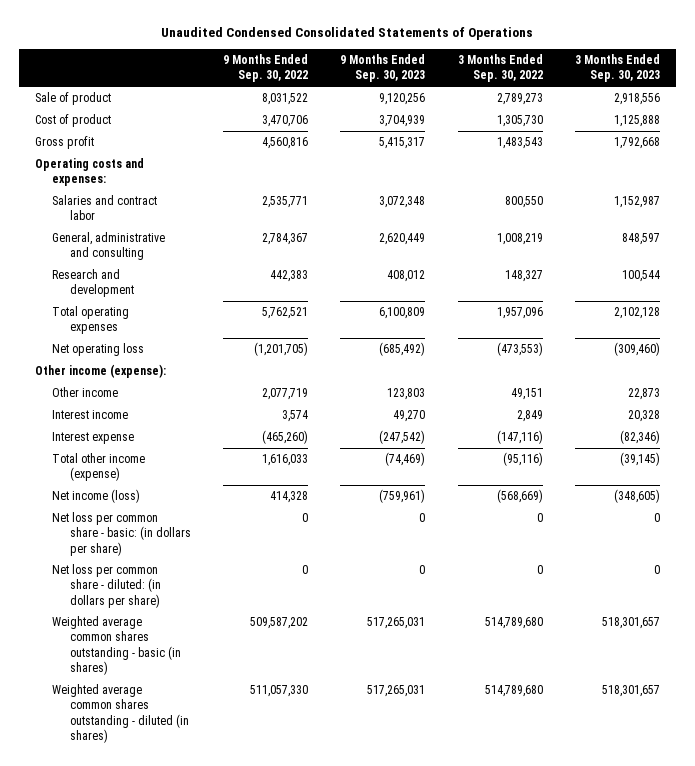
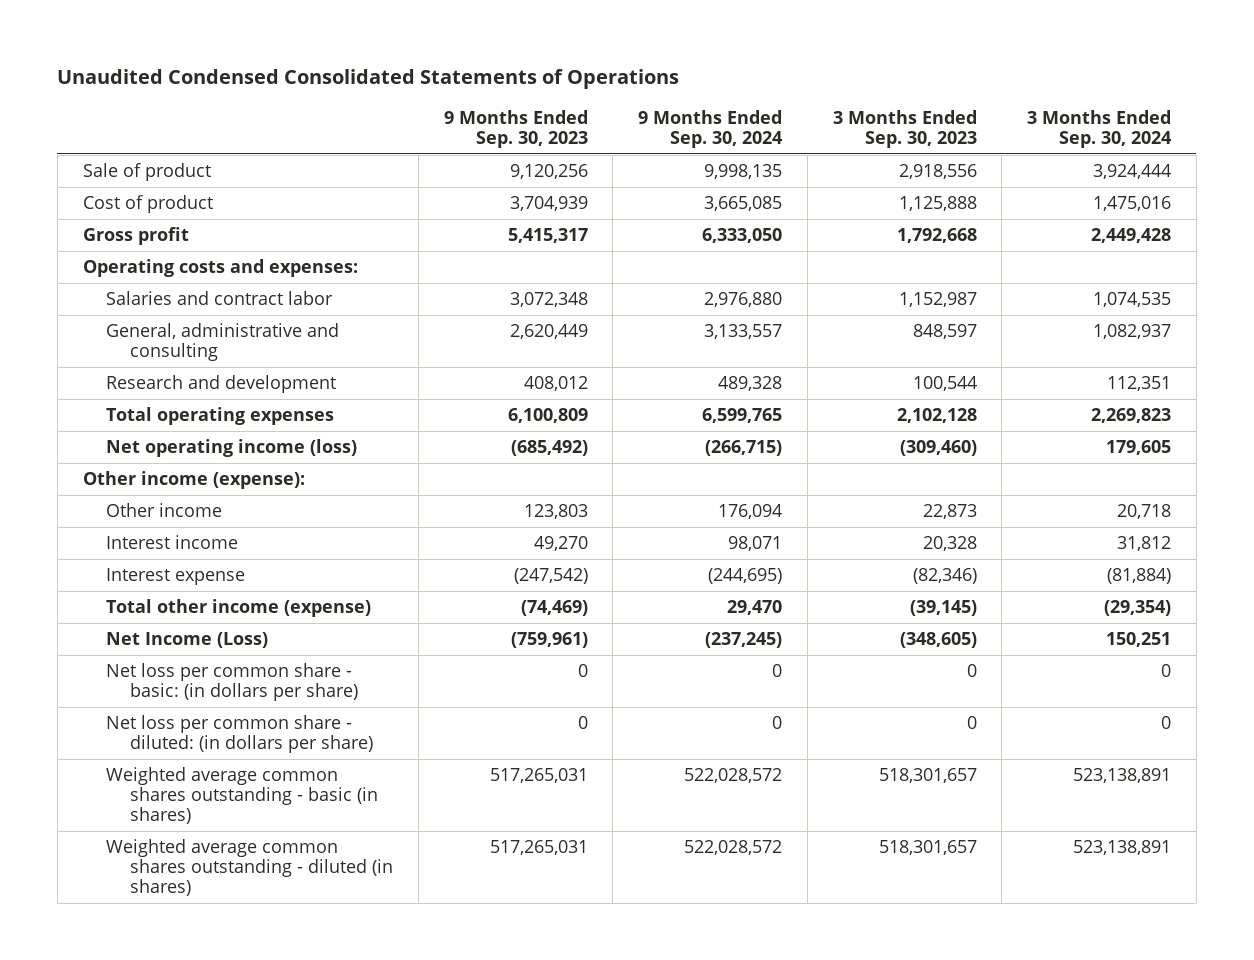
[223,54,309,83] 9 Months Ended Sep. 30, 2022 -> none
[457,54,543,83] 3 Months Ended Sep. 30, 2022 -> none
none -> [638,109,783,148] 9 Months Ended Sep. 30, 2024
none -> [1027,109,1172,148] 3 Months Ended Sep. 30, 2024
[52,343,145,357] Net operating loss -> [106,438,358,457] Net operating income (loss)
[52,489,141,504] Net income (loss) -> [106,631,269,648] Net Income (Loss)

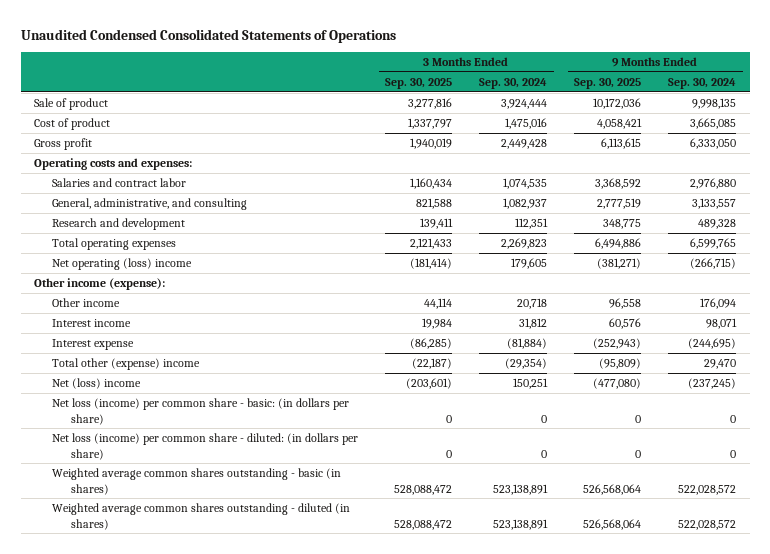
[443,109,588,148] 9 Months Ended Sep. 30, 2023 -> none
[832,109,977,148] 3 Months Ended Sep. 30, 2023 -> none
none -> [385,77,453,89] Sep. 30, 2025
none -> [574,77,642,89] Sep. 30, 2025
[106,322,340,362] General, administrative and consulting -> [52,198,248,211] General, administrative, and consulting
[106,438,358,457] Net operating income (loss) -> [52,258,193,271] Net operating (loss) income
[106,598,372,617] Total other income (expense) -> [52,358,201,371] Total other (expense) income
[106,631,269,648] Net Income (Loss) -> [52,378,142,390] Net (loss) income
[106,662,359,702] Net loss per common share - basic: (in dollars per share) -> [52,398,350,425] Net loss (income) per common share - basic: (in dollars per share)
[106,714,374,754] Net loss per common share - diluted: (in dollars per share) -> [52,433,359,460] Net loss (income) per common share - diluted: (in dollars per share)

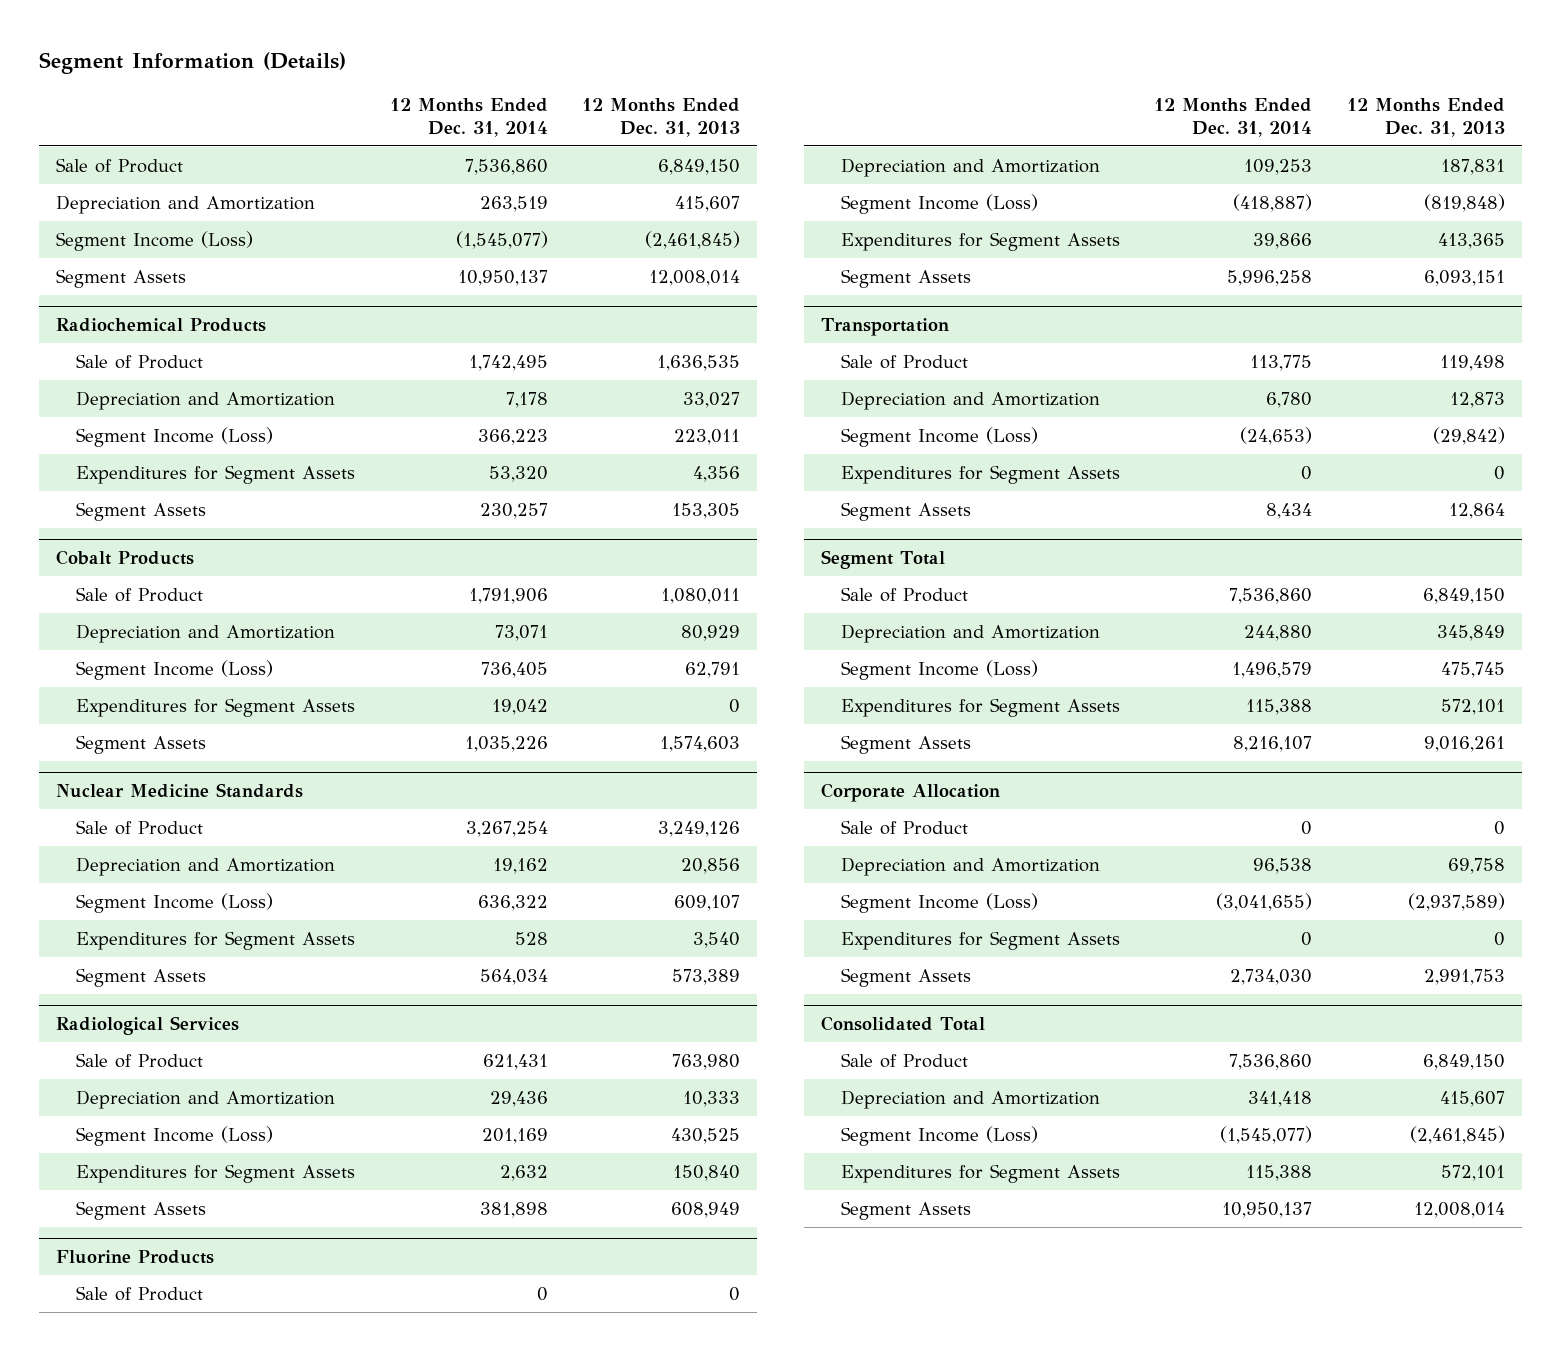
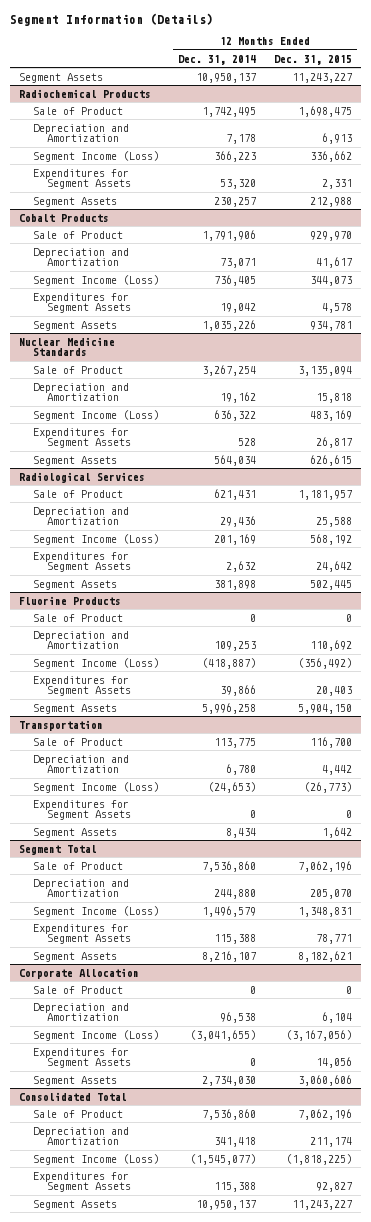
[582,98,741,138] 12 Months Ended Dec. 31, 2013 -> none
none -> [274,54,353,65] Dec. 31, 2015
[56,157,184,173] Sale of Product -> none
[56,194,316,214] Depreciation and Amortization -> none
[56,230,254,251] Segment Income (Loss) -> none

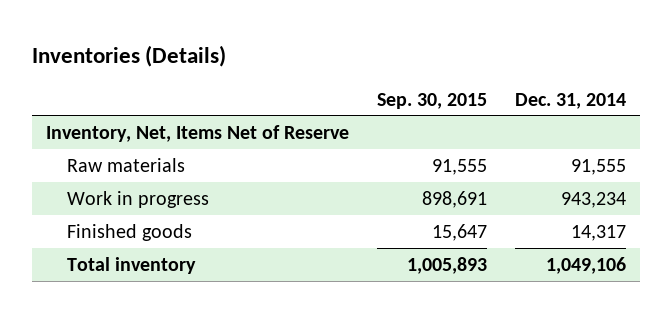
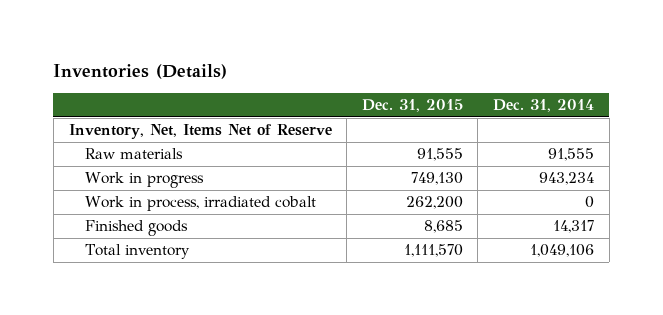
[376,92,487,109] Sep. 30, 2015 -> none
none -> [361,99,463,113] Dec. 31, 2015
none -> [84,196,316,212] Work in process, irradiated cobalt

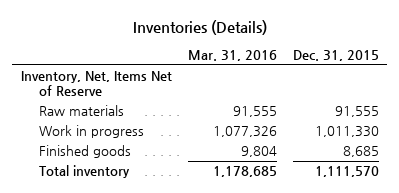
[493,99,595,113] Dec. 31, 2014 -> none
none -> [187,50,277,62] Mar. 31, 2016
[84,196,316,212] Work in process, irradiated cobalt -> none
[410,172,463,186] 749,130 -> [314,126,379,138] 1,011,330

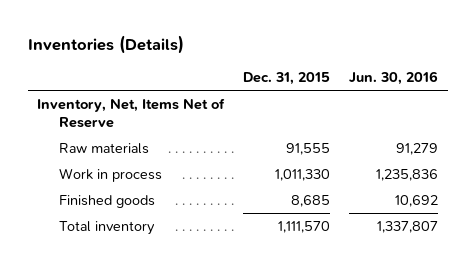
[187,50,277,62] Mar. 31, 2016 -> none
none -> [349,71,439,86] Jun. 30, 2016
[38,125,144,139] Work in progress -> [59,167,163,182] Work in process

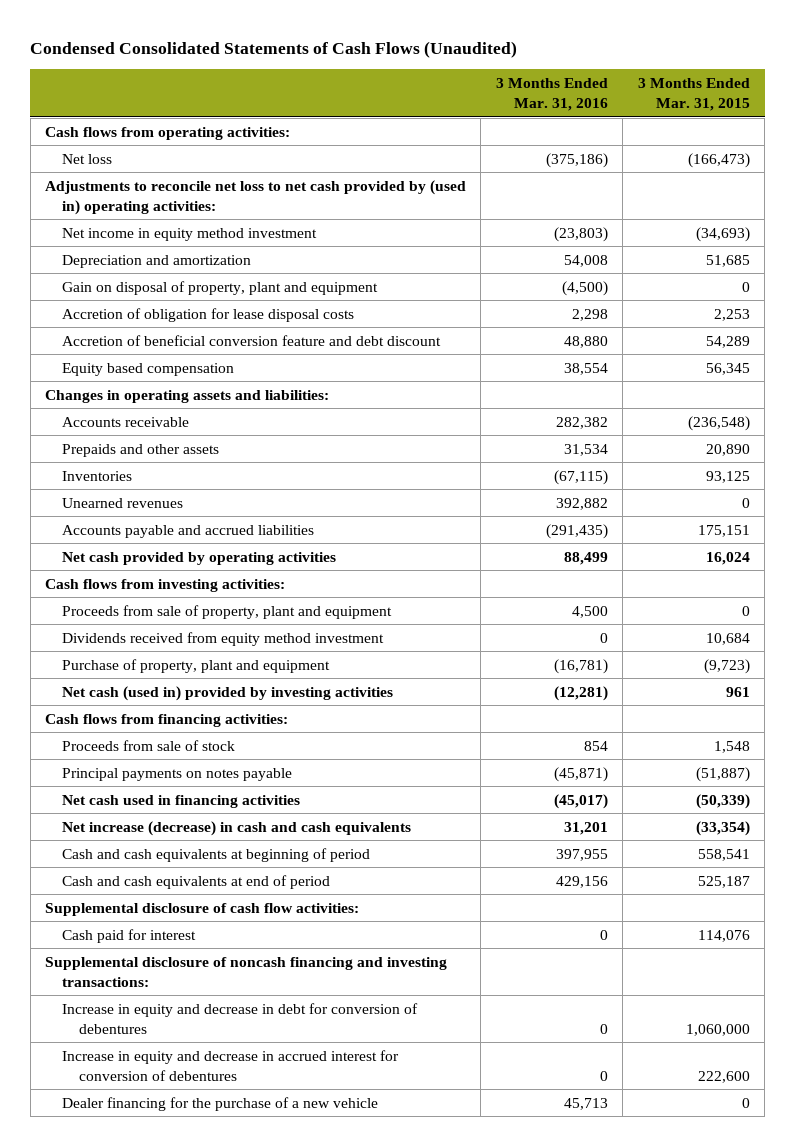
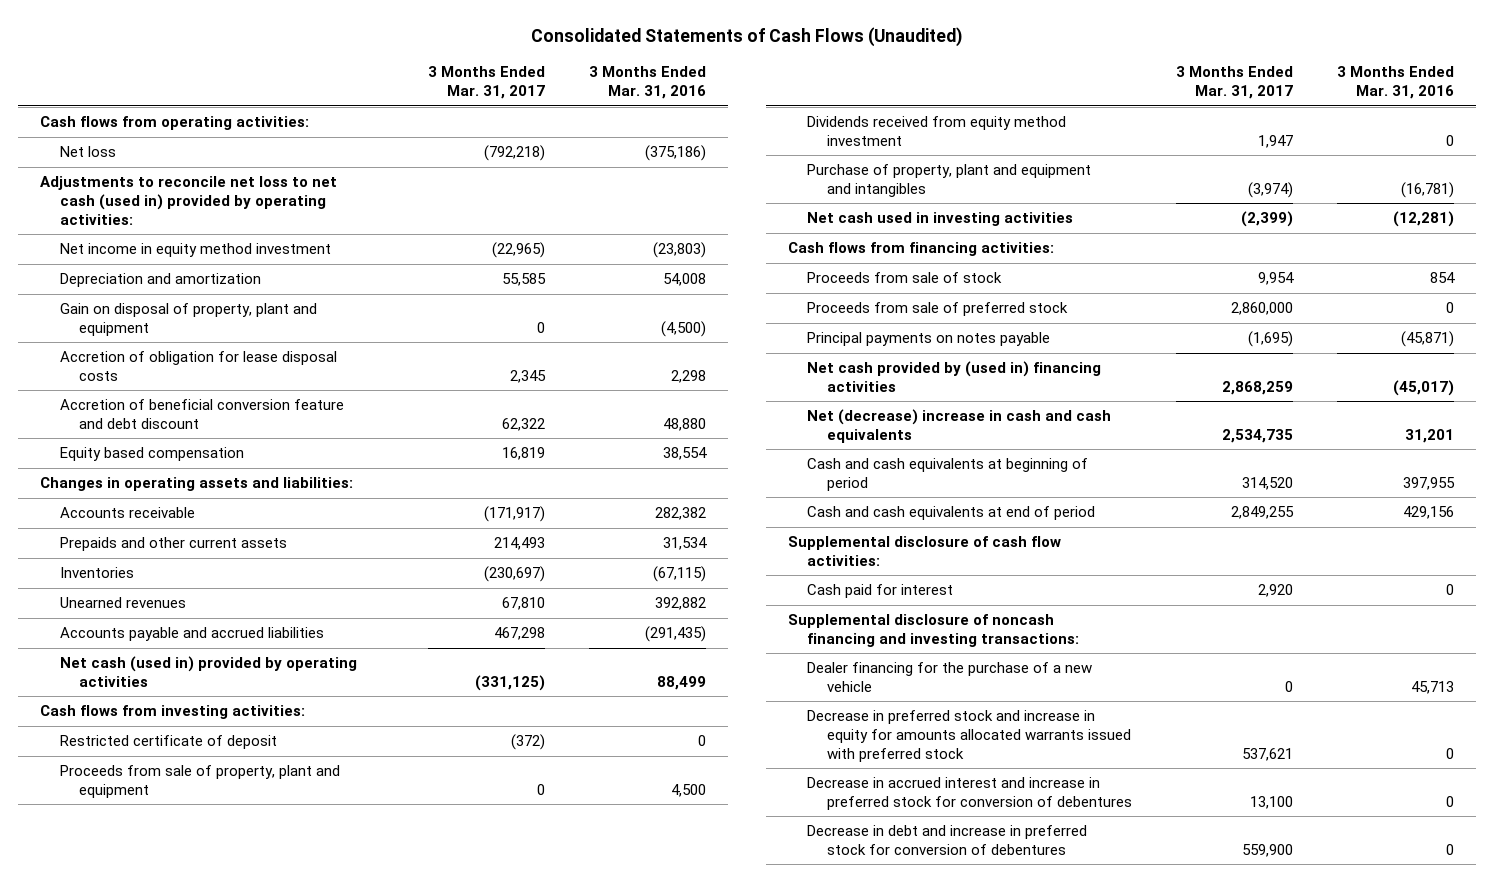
[30,41,518,59] Condensed Consolidated Statements of Cash Flows (Unaudited) -> [531,26,963,47] Consolidated Statements of Cash Flows (Unaudited)
[637,78,750,112] 3 Months Ended Mar. 31, 2015 -> none
none -> [428,66,546,100] 3 Months Ended Mar. 31, 2017
[45,179,467,215] Adjustments to reconcile net loss to net cash provided by (used in) operating activities: -> [40,176,338,225] Adjustments to reconcile net loss to net cash (used in) provided by operating activities:
[61,443,219,457] Prepaids and other assets -> [59,537,287,552] Prepaids and other current assets
[61,551,336,565] Net cash provided by operating activities -> [59,656,357,688] Net cash (used in) provided by operating activities
none -> [59,735,277,750] Restricted certificate of deposit
[61,658,330,673] Purchase of property, plant and equipment -> [807,164,1092,198] Purchase of property, plant and equipment and intangibles
[61,685,393,701] Net cash (used in) provided by investing activities -> [807,212,1074,227] Net cash used in investing activities
none -> [807,302,1069,317] Proceeds from sale of preferred stock
[61,794,300,808] Net cash used in financing activities -> [807,361,1102,393] Net cash provided by (used in) financing activities
[61,820,411,836] Net increase (decrease) in cash and cash equivalents -> [807,409,1112,444] Net (decrease) increase in cash and cash equivalents
[61,1002,418,1034] Increase in equity and decrease in debt for conversion of debentures -> none
[61,1049,399,1081] Increase in equity and decrease in accrued interest for conversion of debentures -> none
none -> [807,710,1131,762] Decrease in preferred stock and increase in equity for amounts allocated warrants issued with preferred stock
none -> [807,777,1132,811] Decrease in accrued interest and increase in preferred stock for conversion of debentures
none -> [807,825,1088,856] Decrease in debt and increase in preferred stock for conversion of debentures

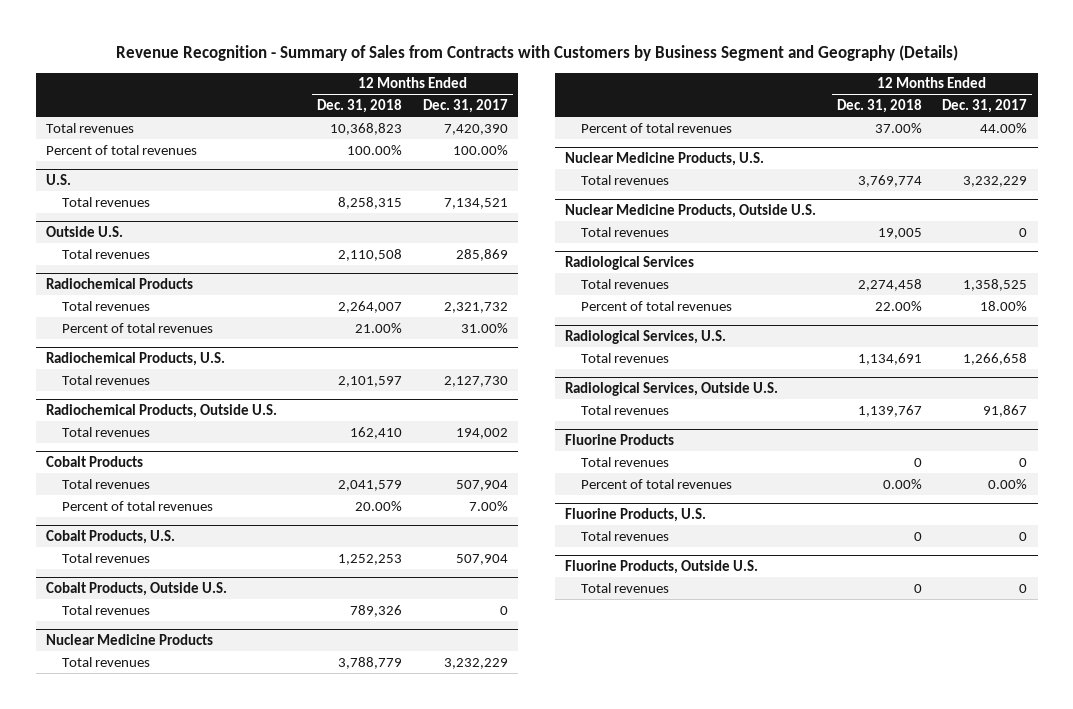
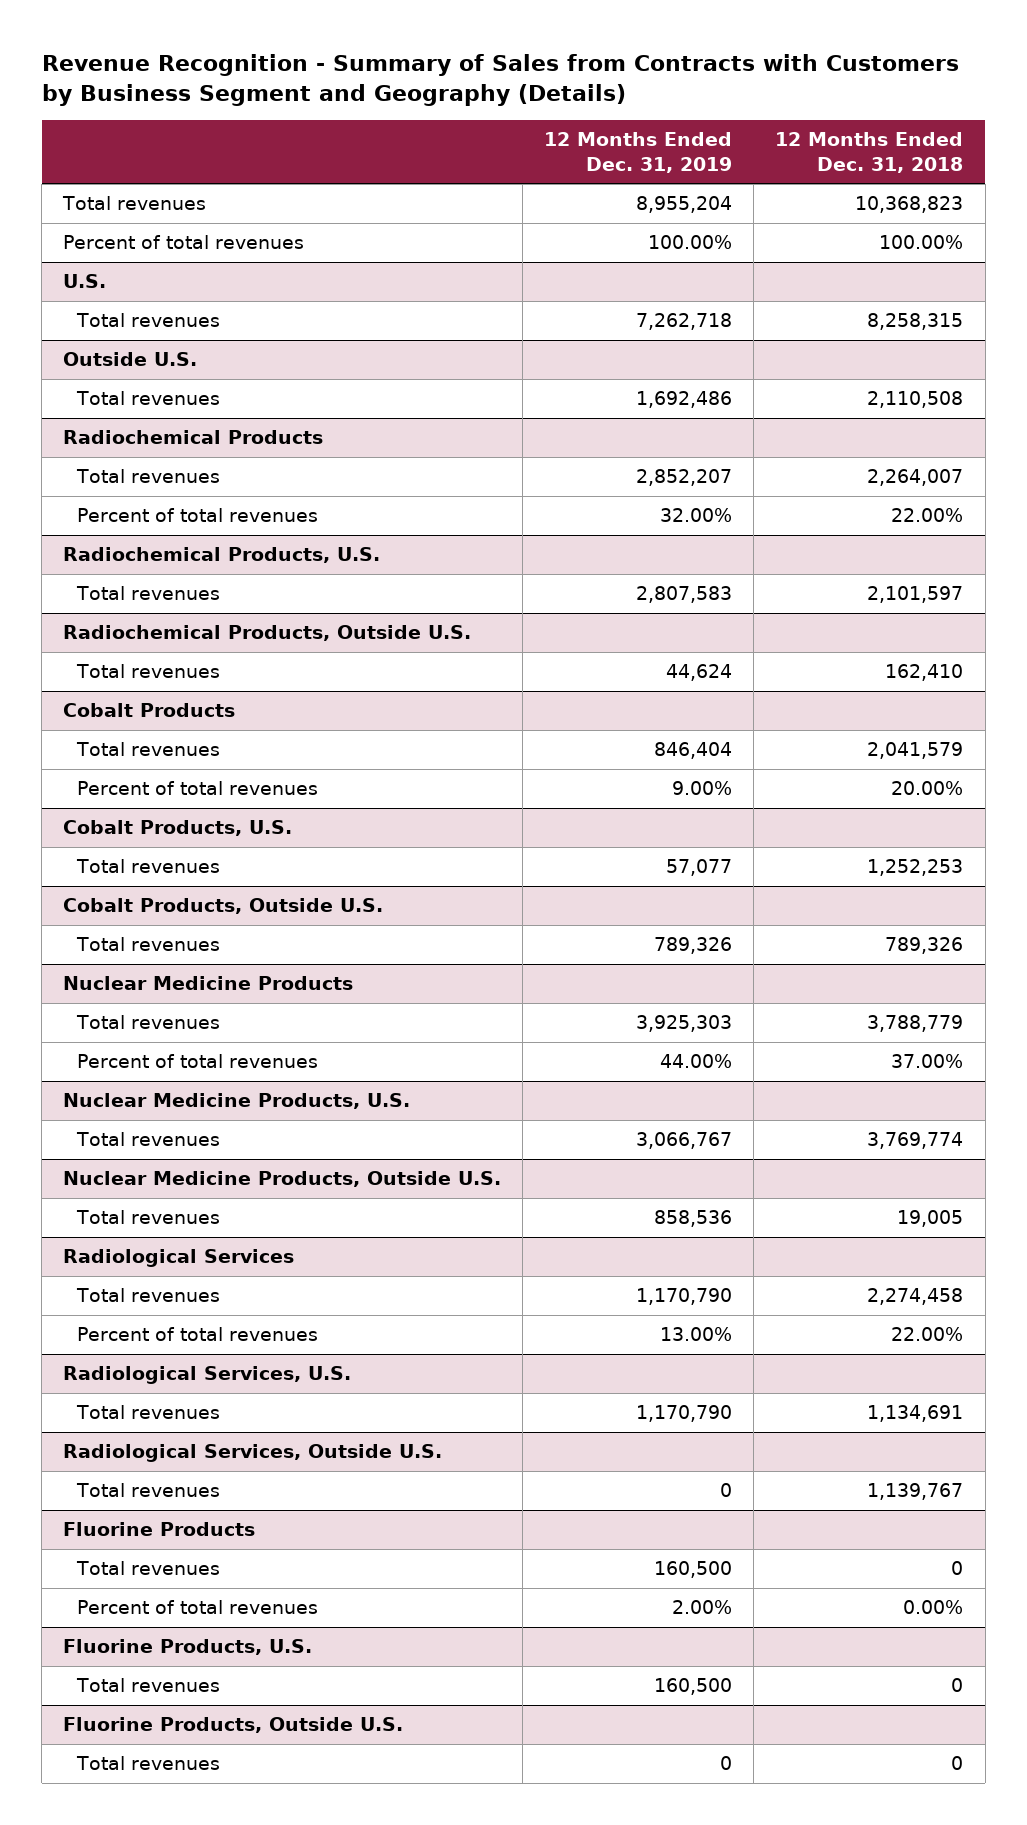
[423,99,509,114] Dec. 31, 2017 -> none
none -> [544,132,733,173] 12 Months Ended Dec. 31, 2019
[355,322,403,333] 21.00% -> [891,508,964,523] 22.00%

